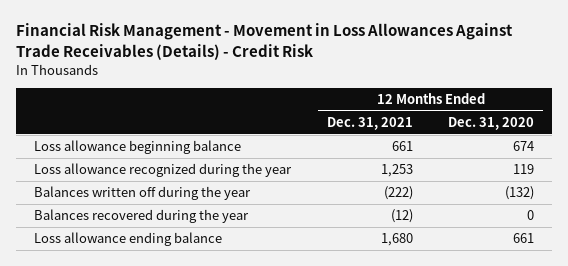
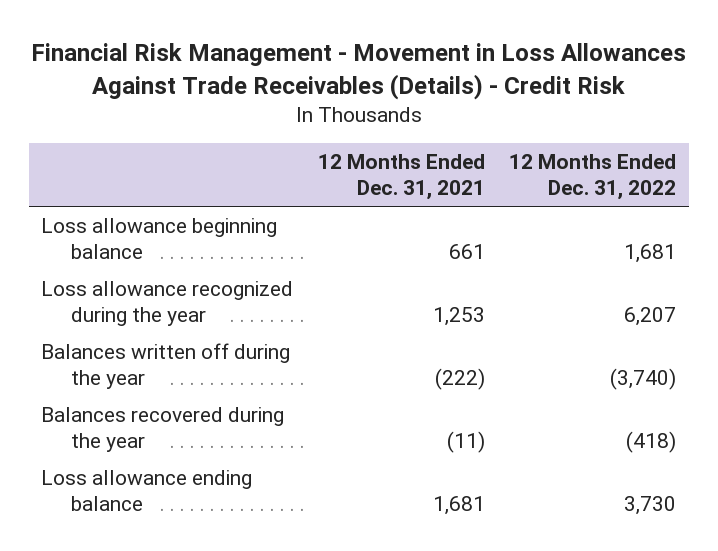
[448,116,535,130] Dec. 31, 2020 -> none
none -> [509,153,677,201] 12 Months Ended Dec. 31, 2022
[390,209,413,224] (12) -> [446,431,485,454] (11)
[380,233,413,247] 1,680 -> [432,496,485,516] 1,681

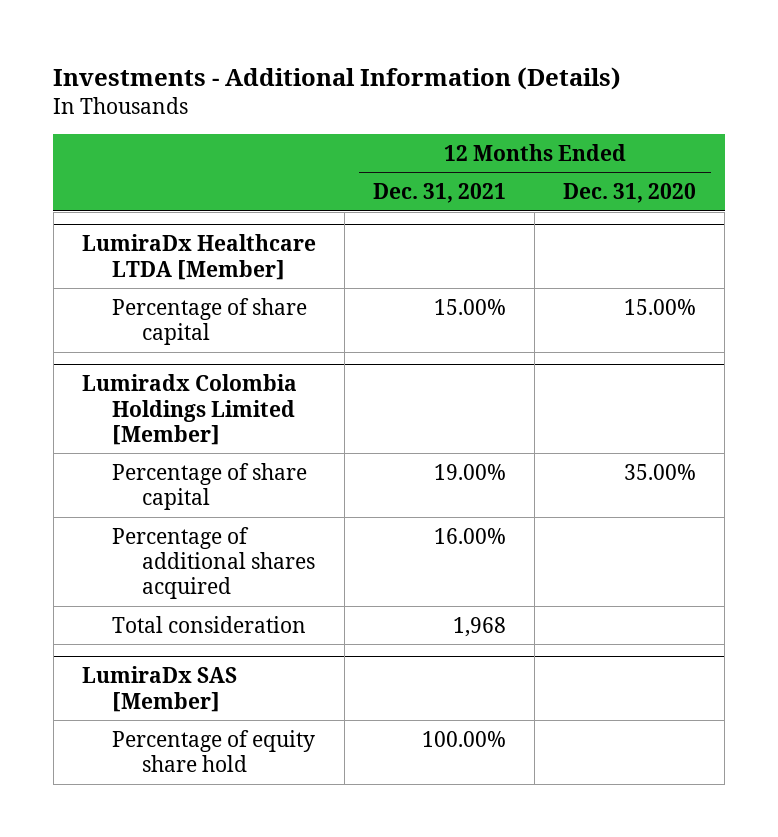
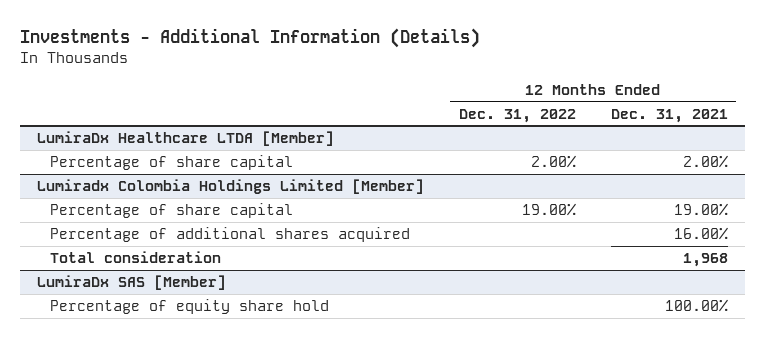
[563,183,697,204] Dec. 31, 2020 -> none
none -> [458,108,576,123] Dec. 31, 2022
[434,298,507,315] 15.00% -> [682,155,728,169] 2.00%

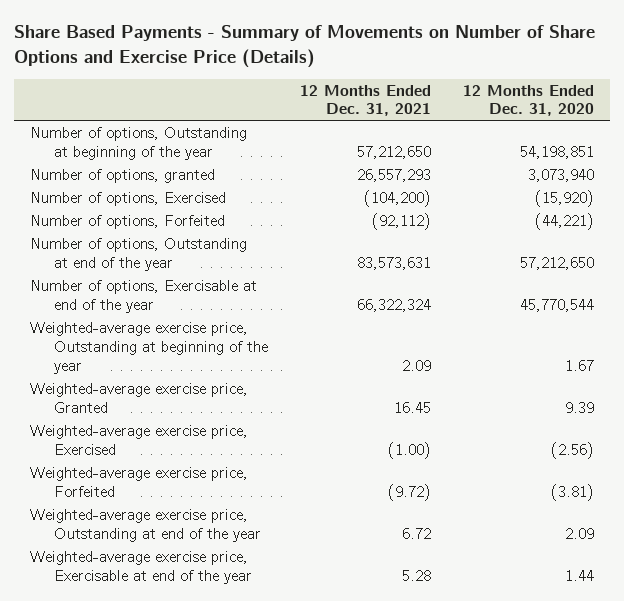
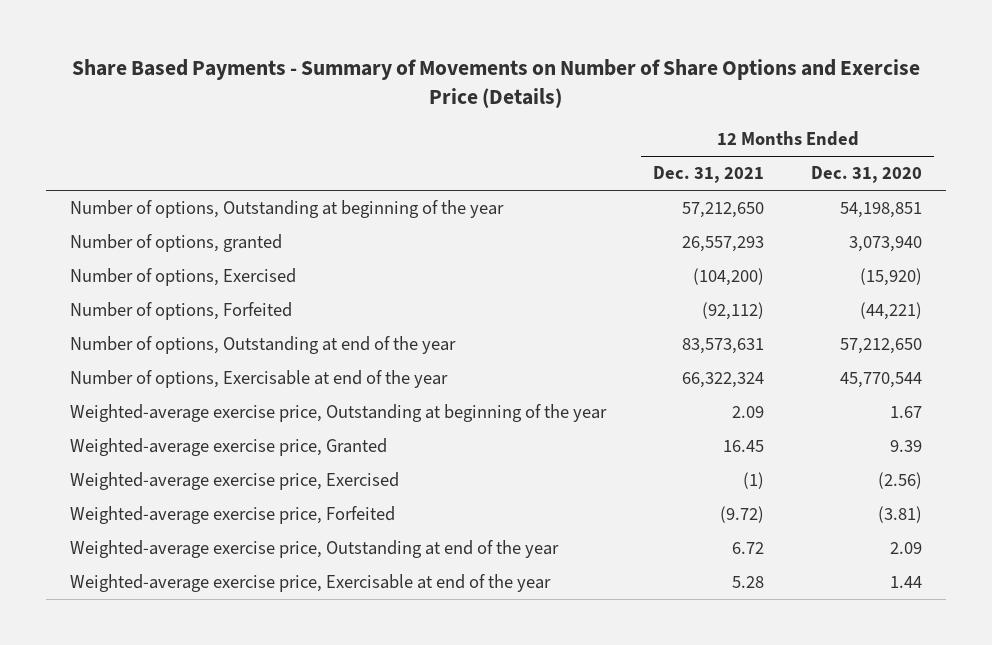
[388,441,432,459] (1.00) -> [742,472,764,490] (1)

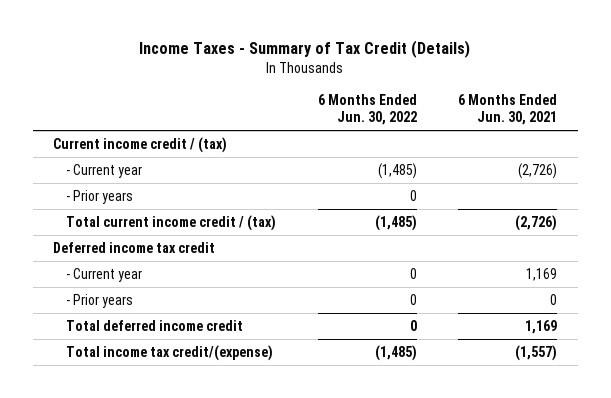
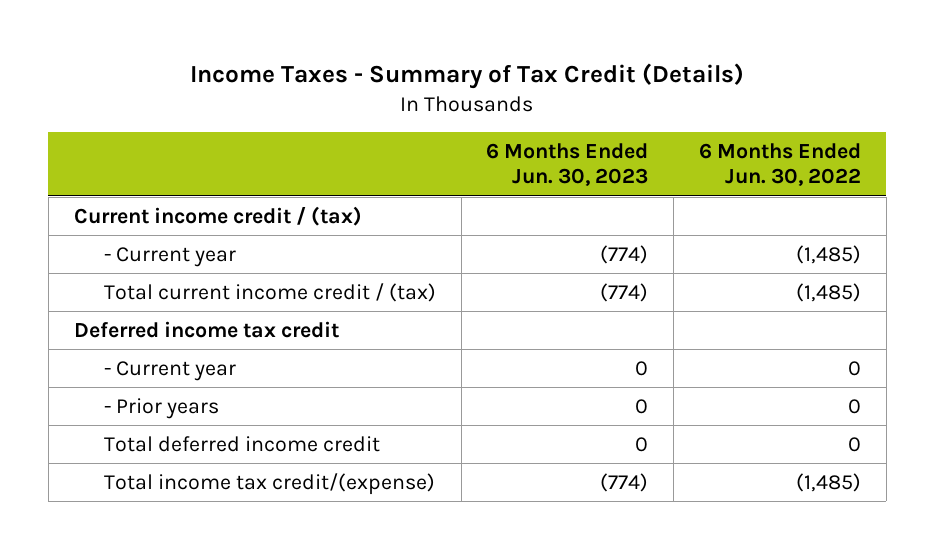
[458,94,558,126] 6 Months Ended Jun. 30, 2021 -> none
none -> [486,142,649,187] 6 Months Ended Jun. 30, 2023
[66,189,134,204] - Prior years -> none

